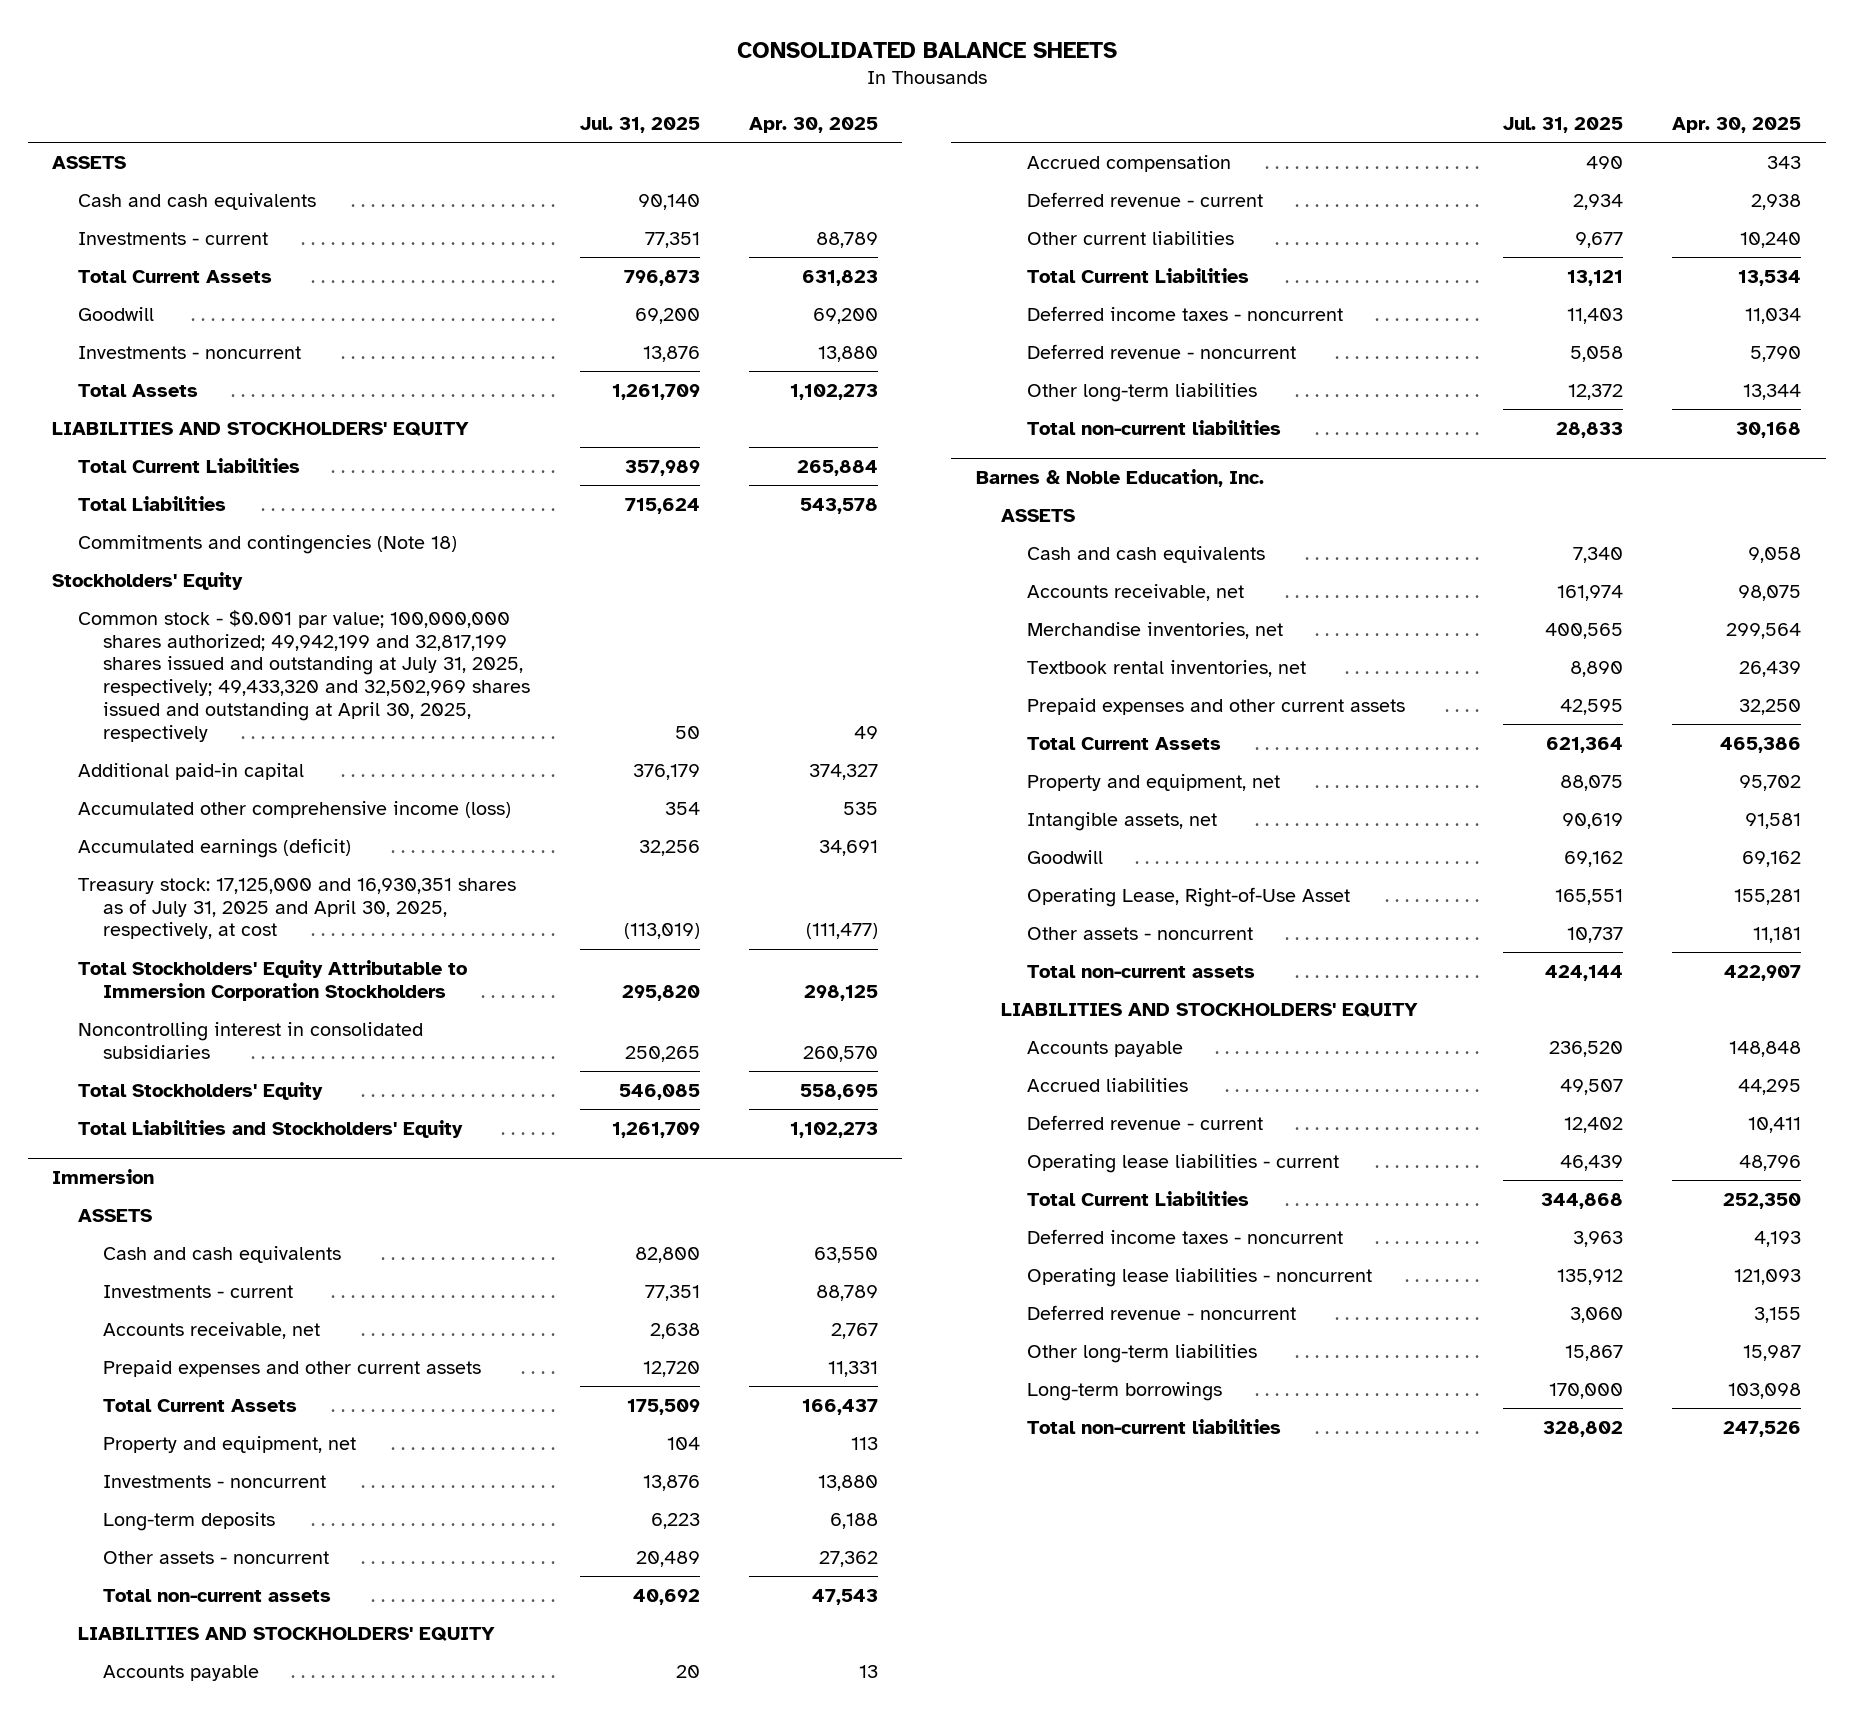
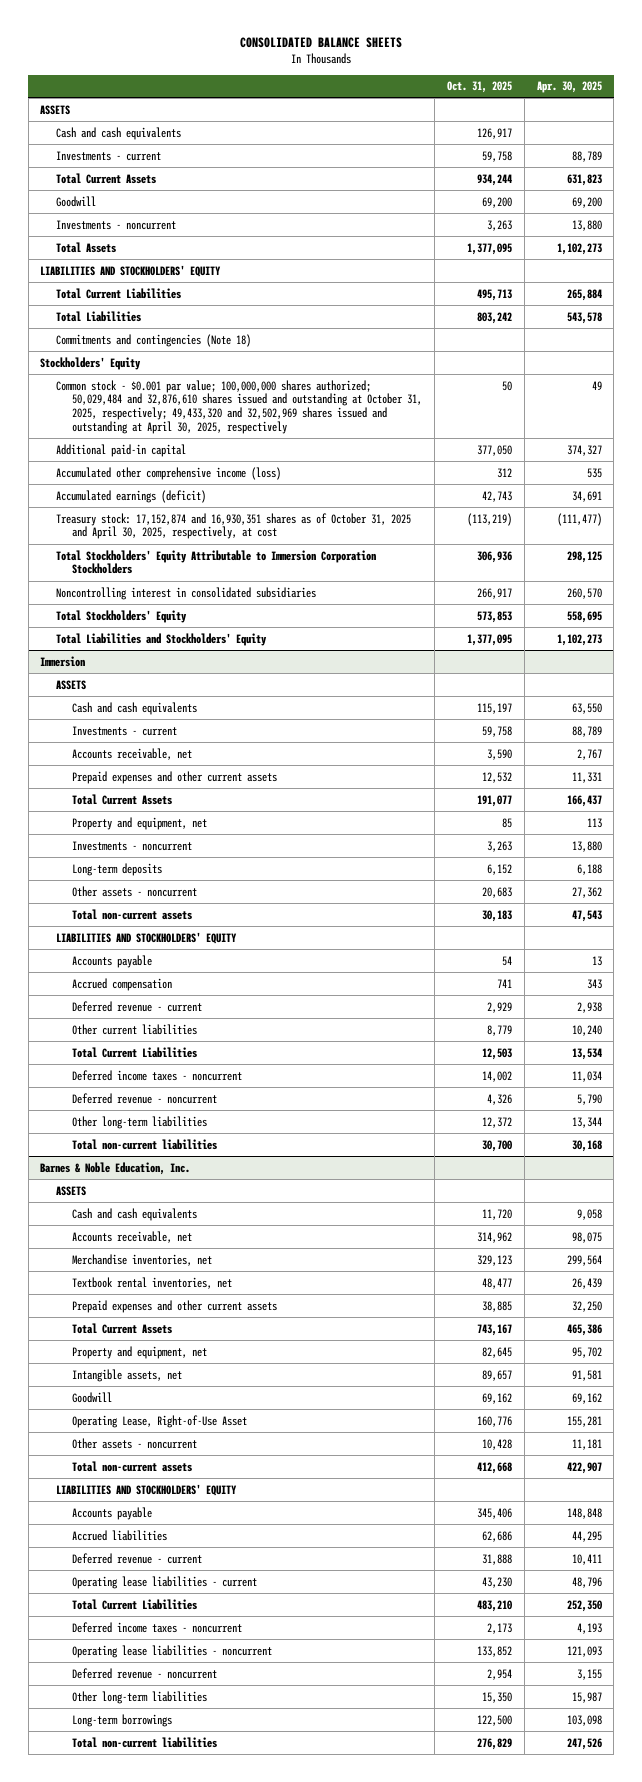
[579,116,700,133] Jul. 31, 2025 -> none
none -> [447,81,513,94] Oct. 31, 2025
[77,609,531,743] Common stock - $0.001 par value; 100,000,000 shares authorized; 49,942,199 and 32,817,199 shares issued and outstanding at July 31, 2025, respectively; 49,433,320 and 32,502,969 shares issued and outstanding at April 30, 2025, respectively -> [56,379,423,435] Common stock - $0.001 par value; 100,000,000 shares authorized; 50,029,484 and 32,876,610 shares issued and outstanding at October 31, 2025, respectively; 49,433,320 and 32,502,969 shares issued and outstanding at April 30, 2025, respectively
[77,877,516,940] Treasury stock: 17,125,000 and 16,930,351 shares as of July 31, 2025 and April 30, 2025, respectively, at cost -> [56,512,412,540] Treasury stock: 17,152,874 and 16,930,351 shares as of October 31, 2025 and April 30, 2025, respectively, at cost

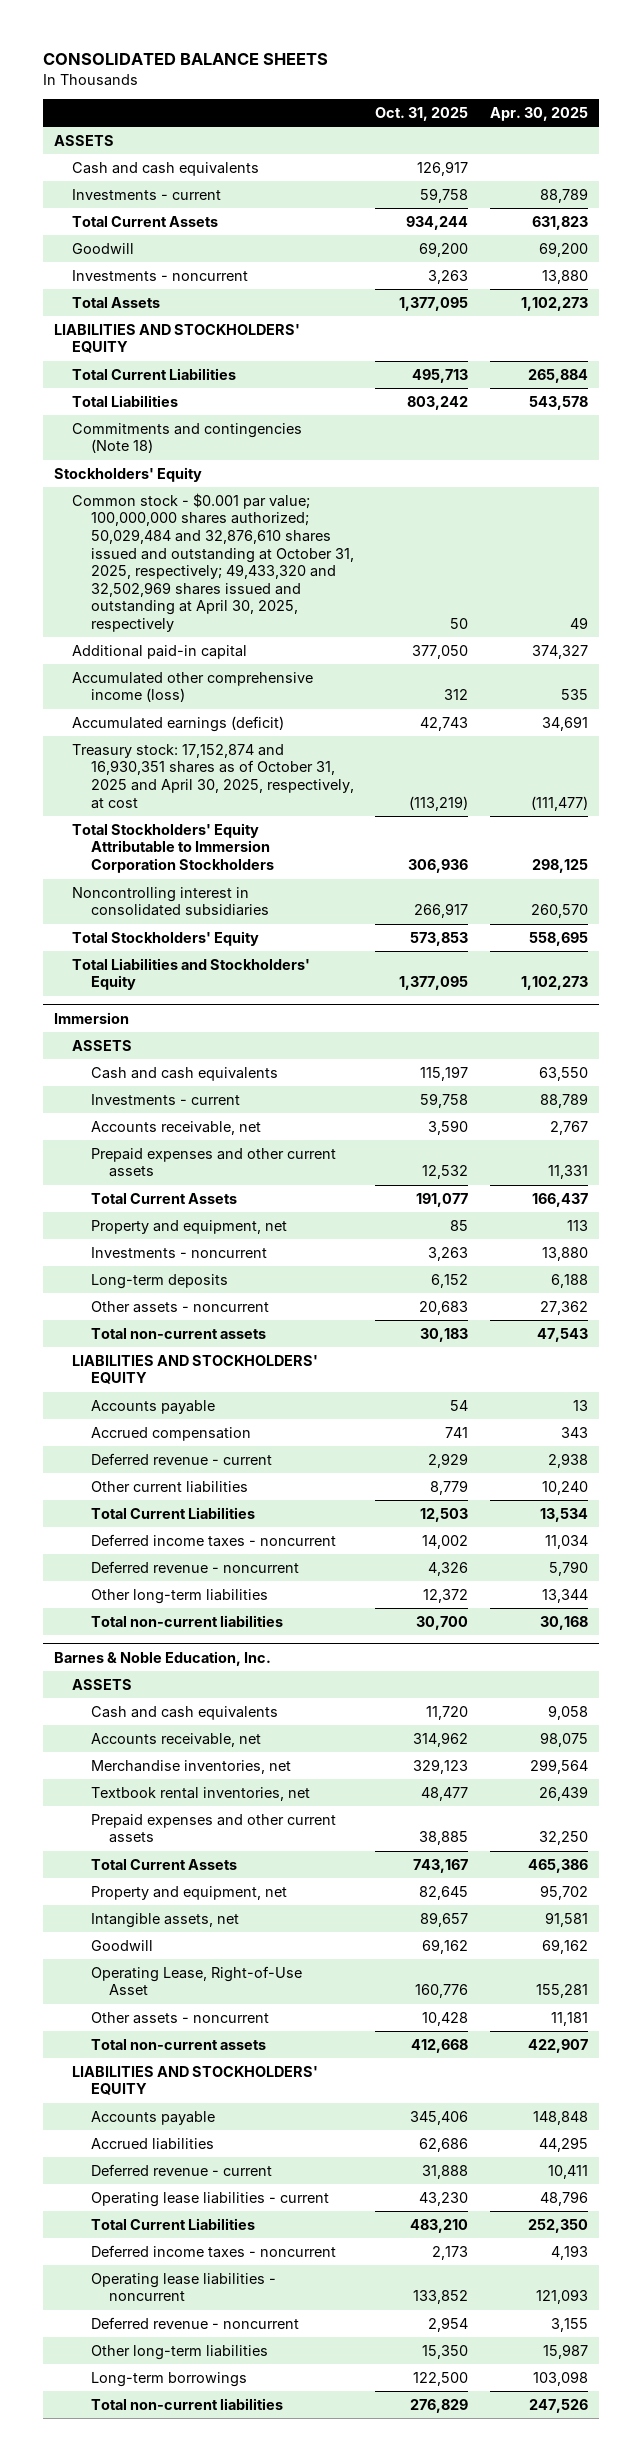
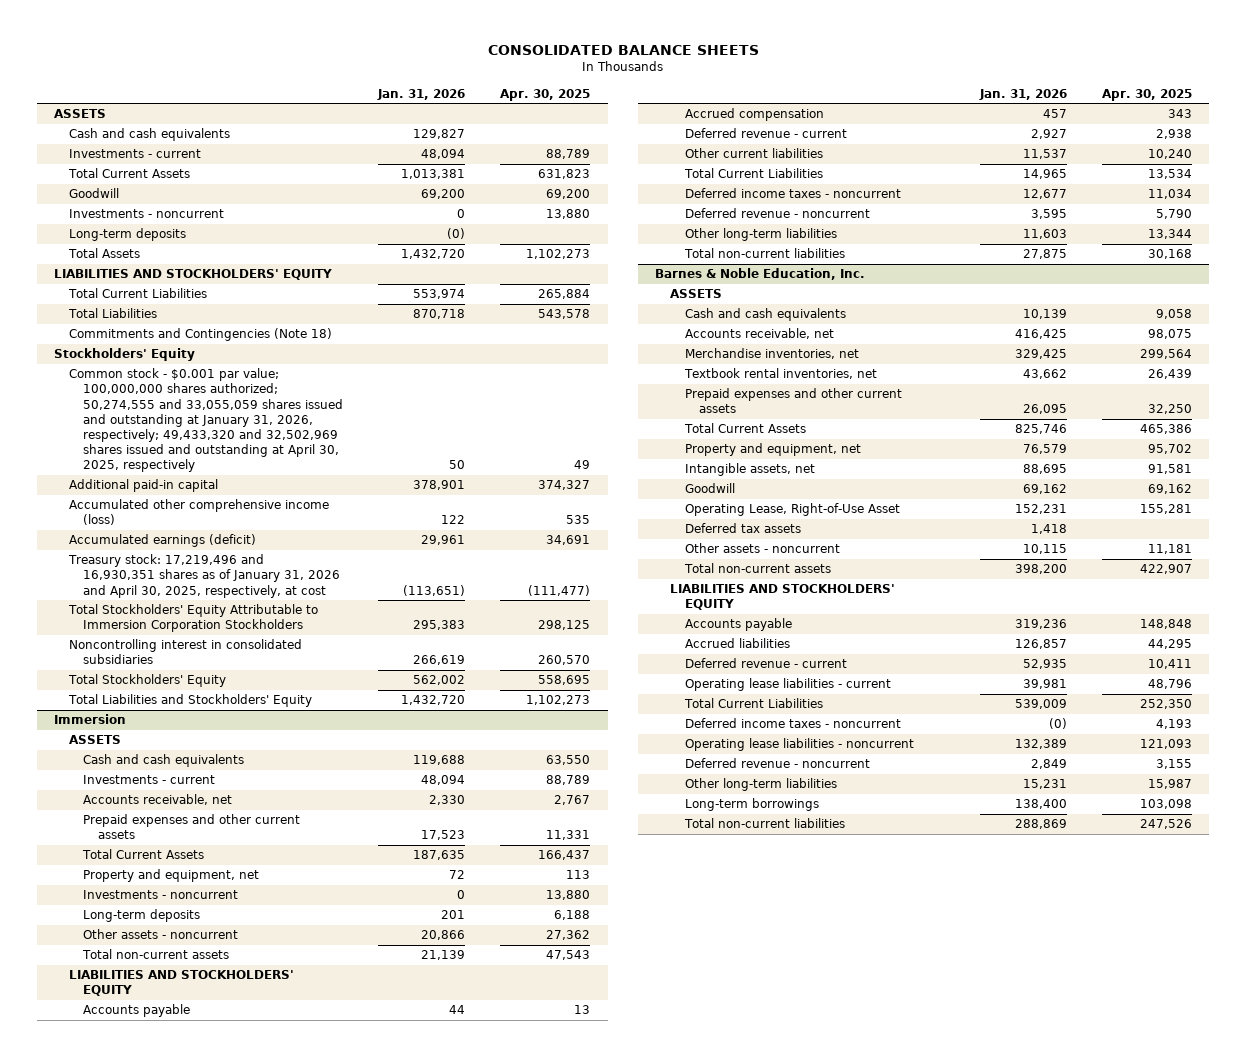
[375,106,469,121] Oct. 31, 2025 -> none
none -> [377,88,466,100] Jan. 31, 2026
none -> [68,228,186,242] Long-term deposits
[72,422,303,454] Commitments and contingencies (Note 18) -> [68,328,332,342] Commitments and Contingencies (Note 18)
[72,492,354,632] Common stock - $0.001 par value; 100,000,000 shares authorized; 50,029,484 and 32,876,610 shares issued and outstanding at October 31, 2025, respectively; 49,433,320 and 32,502,969 shares issued and outstanding at April 30, 2025, respectively -> [68,368,344,472] Common stock - $0.001 par value; 100,000,000 shares authorized; 50,274,555 and 33,055,059 shares issued and outstanding at January 31, 2026, respectively; 49,433,320 and 32,502,969 shares issued and outstanding at April 30, 2025, respectively
[72,743,354,809] Treasury stock: 17,152,874 and 16,930,351 shares as of October 31, 2025 and April 30, 2025, respectively, at cost -> [67,554,341,598] Treasury stock: 17,219,496 and 16,930,351 shares as of January 31, 2026 and April 30, 2025, respectively, at cost
none -> [684,523,801,534] Deferred tax assets

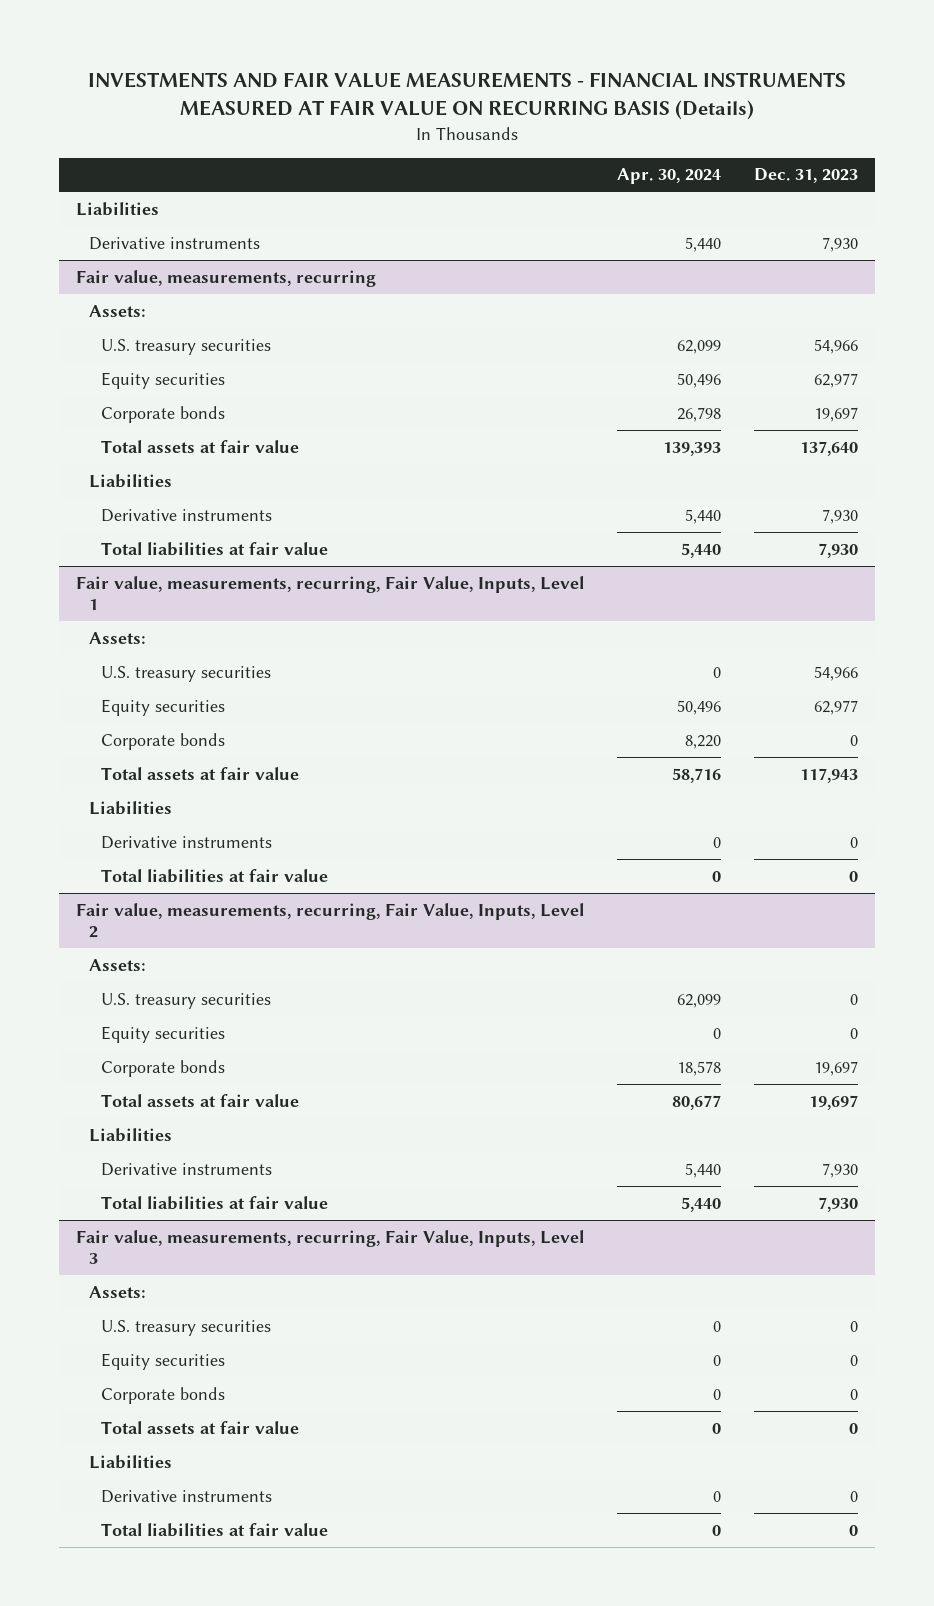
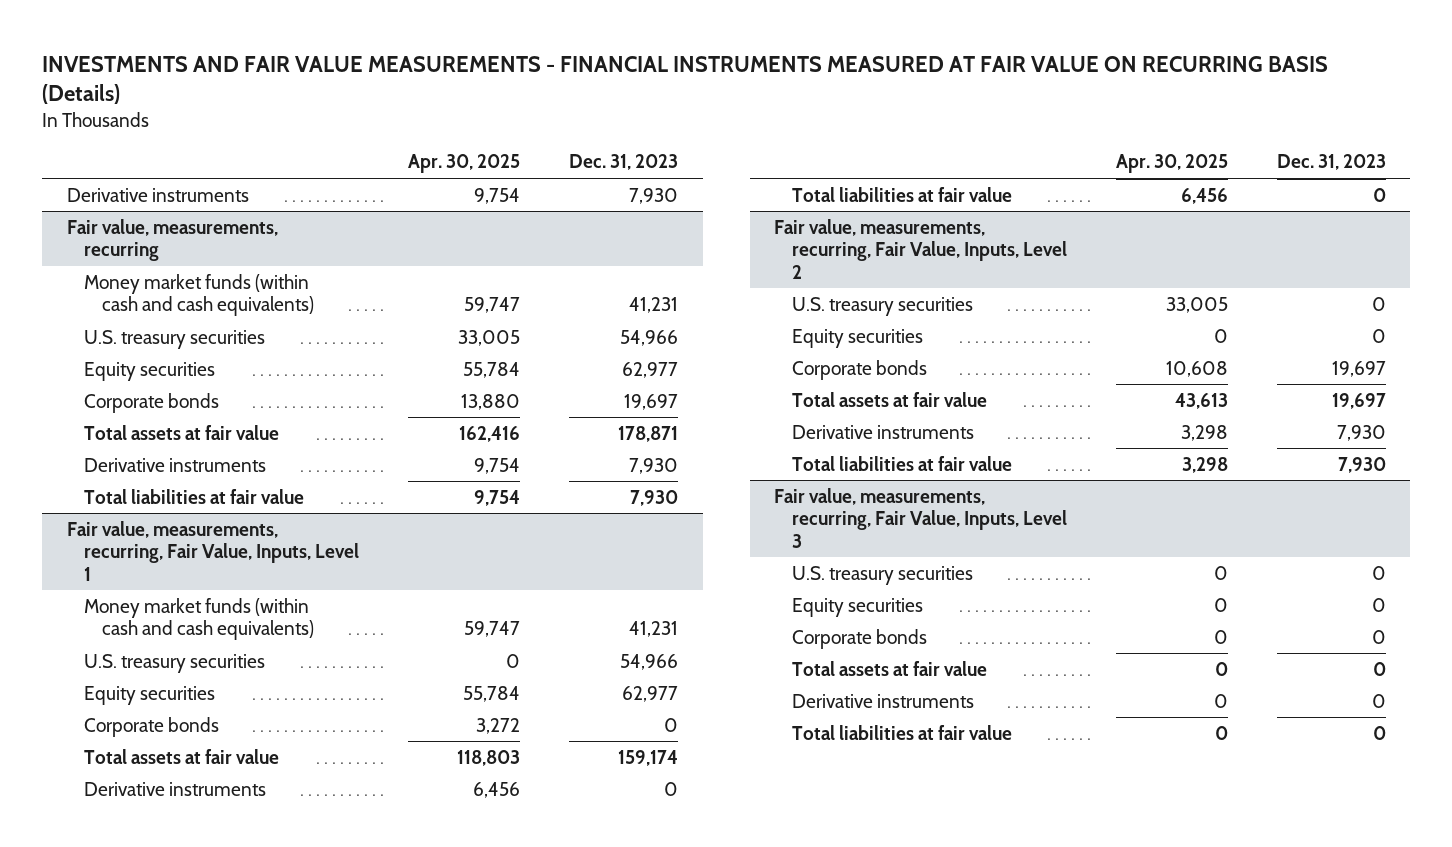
[616,168,721,185] Apr. 30, 2024 -> none
none -> [408,154,521,174] Apr. 30, 2025
[75,201,159,216] Liabilities -> none
[88,304,146,317] Assets: -> none
none -> [84,273,314,317] Money market funds (within cash and cash equivalents)
[88,473,172,488] Liabilities -> none
[799,440,858,456] 137,640 -> [618,425,679,442] 178,871
[88,631,146,644] Assets: -> none
none -> [84,597,314,641] Money market funds (within cash and cash equivalents)
[88,800,172,815] Liabilities -> none
[799,767,858,783] 117,943 -> [618,749,679,766] 159,174
[88,958,146,971] Assets: -> none
[88,1127,172,1142] Liabilities -> none
[88,1285,146,1298] Assets: -> none
[88,1454,172,1469] Liabilities -> none

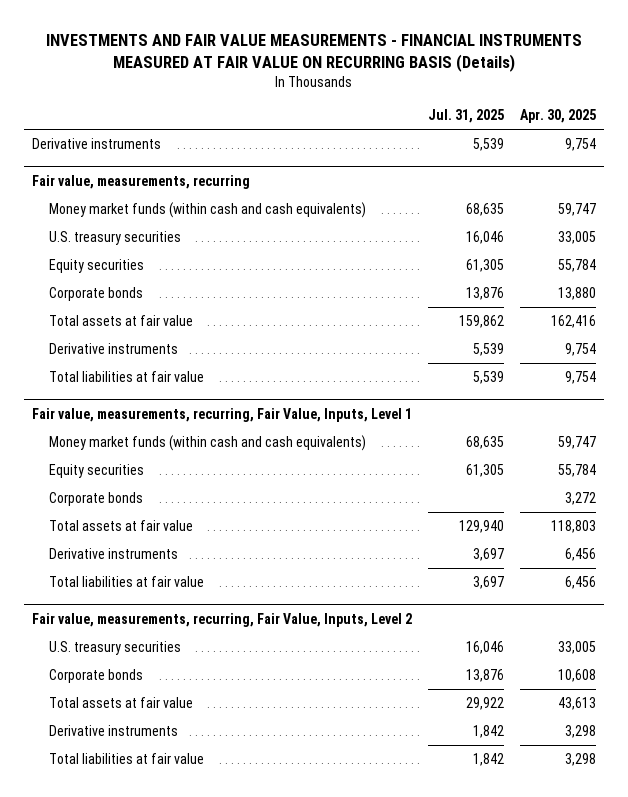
[569,154,679,171] Dec. 31, 2023 -> none
none -> [428,109,505,124] Jul. 31, 2025
[84,653,266,673] U.S. treasury securities -> none
[791,328,923,348] Equity securities -> none
[774,487,1067,548] Fair value, measurements, recurring, Fair Value, Inputs, Level 3 -> none
[791,565,973,585] U.S. treasury securities -> none
[791,597,923,617] Equity securities -> none
[791,628,927,649] Corporate bonds -> none
[791,660,987,676] Total assets at fair value -> none
[791,693,974,708] Derivative instruments -> none
[791,724,1012,740] Total liabilities at fair value -> none

